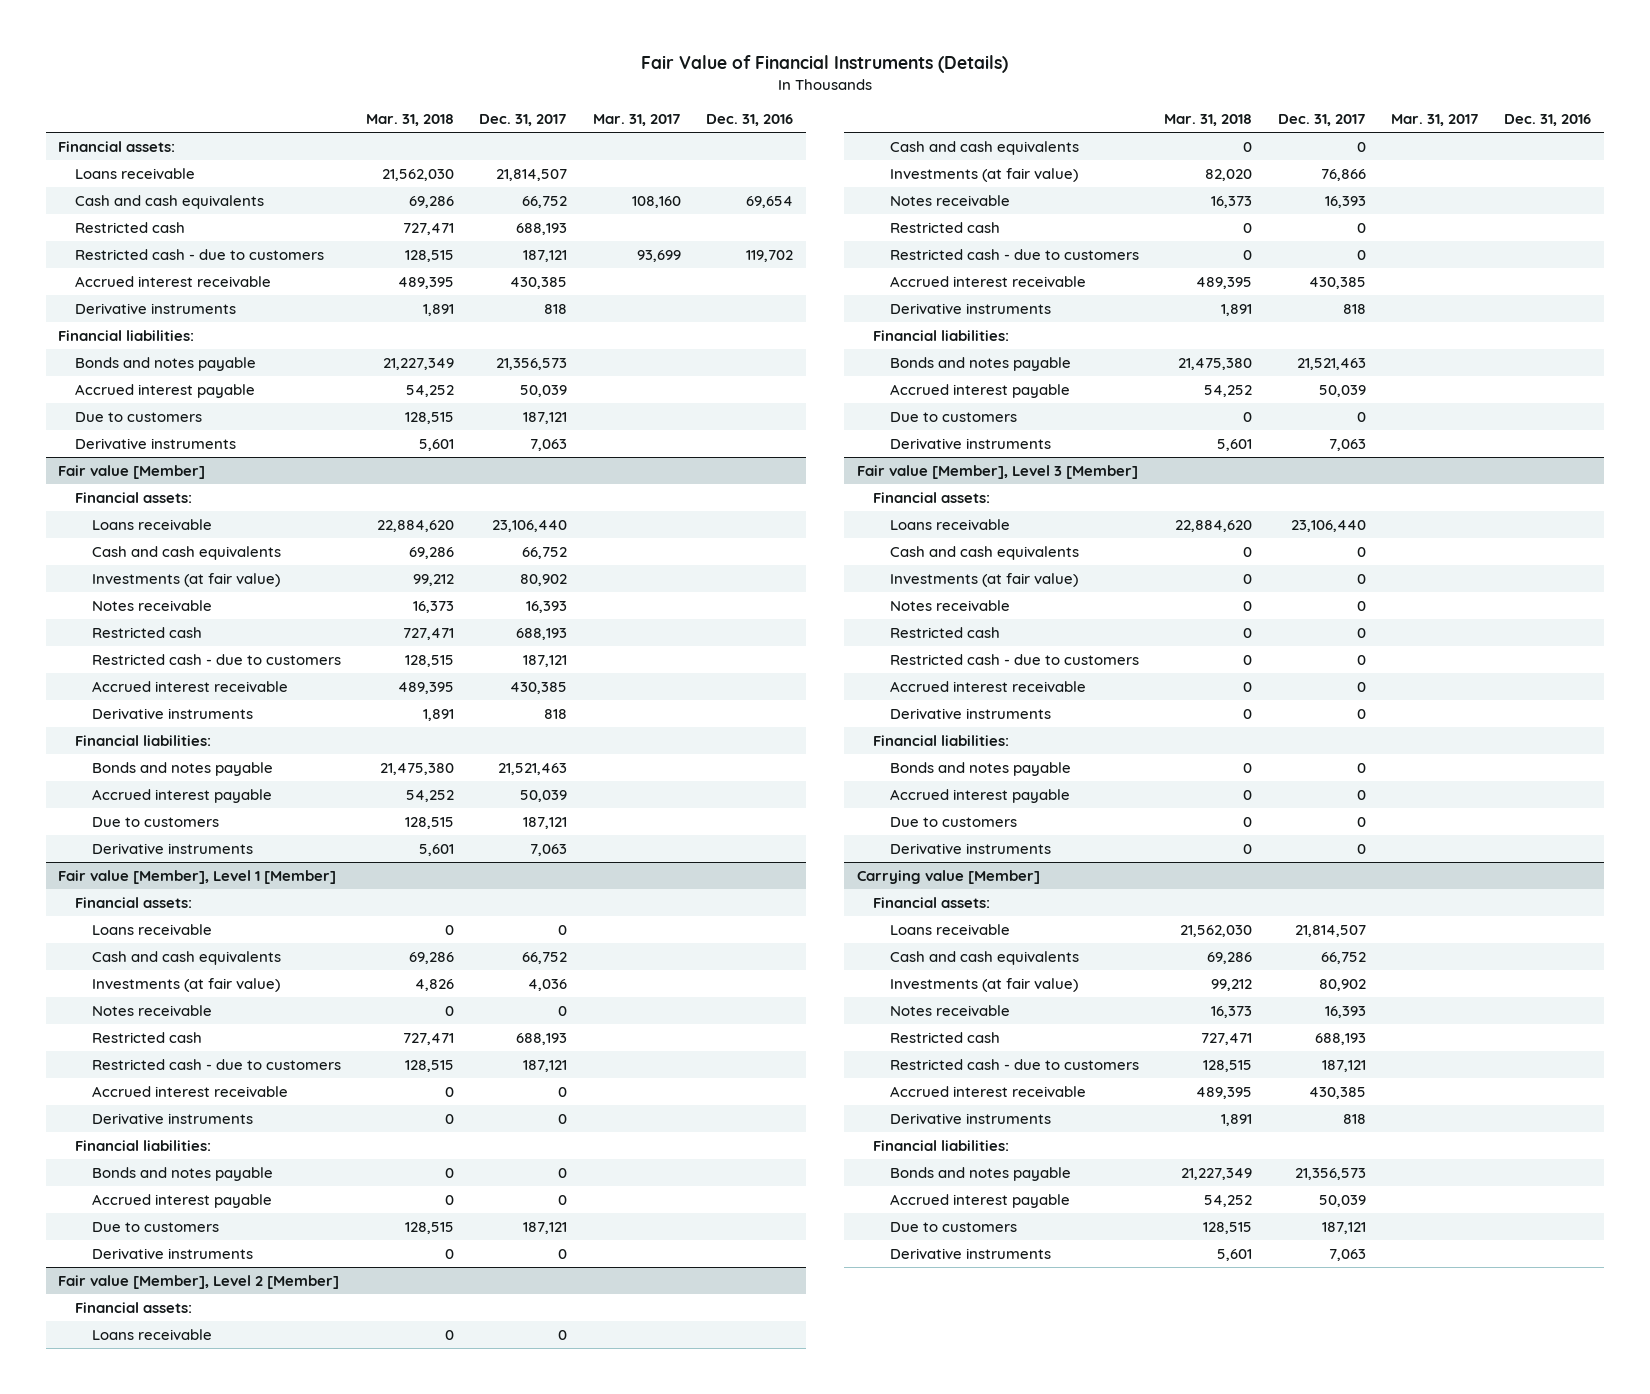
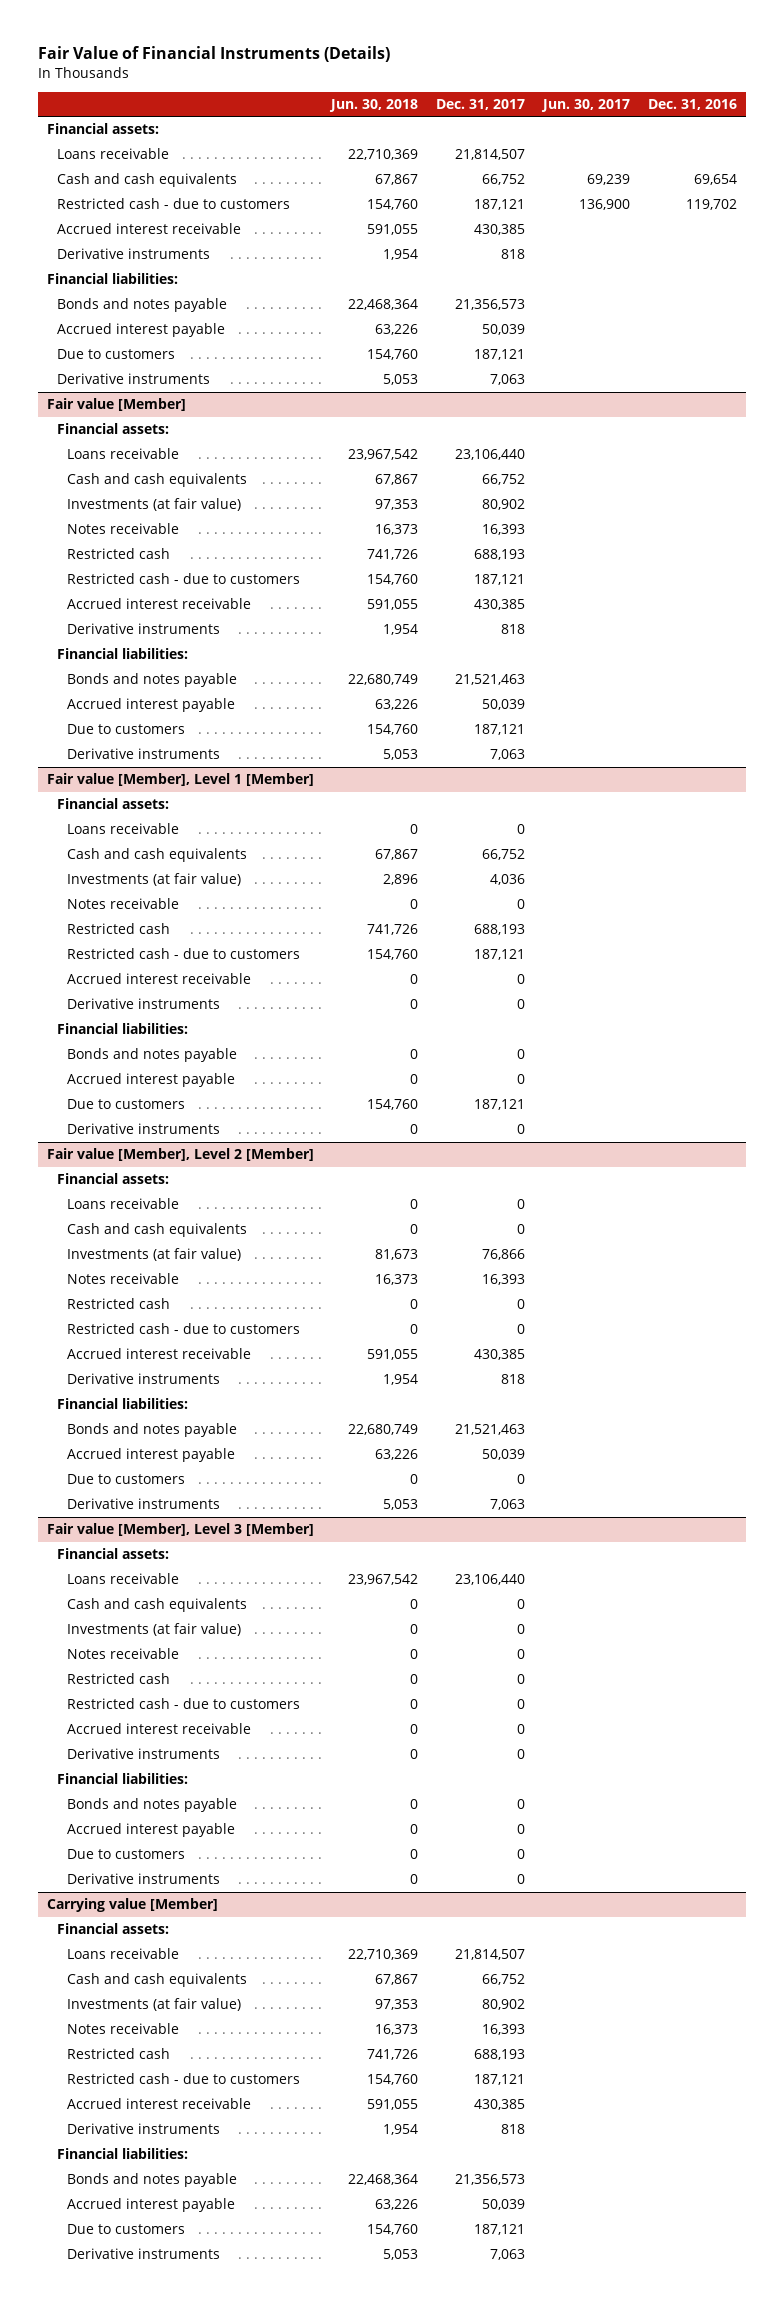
[365,114,454,127] Mar. 31, 2018 -> none
[592,114,681,127] Mar. 31, 2017 -> none
none -> [329,98,419,112] Jun. 30, 2018
none -> [541,98,631,112] Jun. 30, 2017
[74,221,185,233] Restricted cash -> none

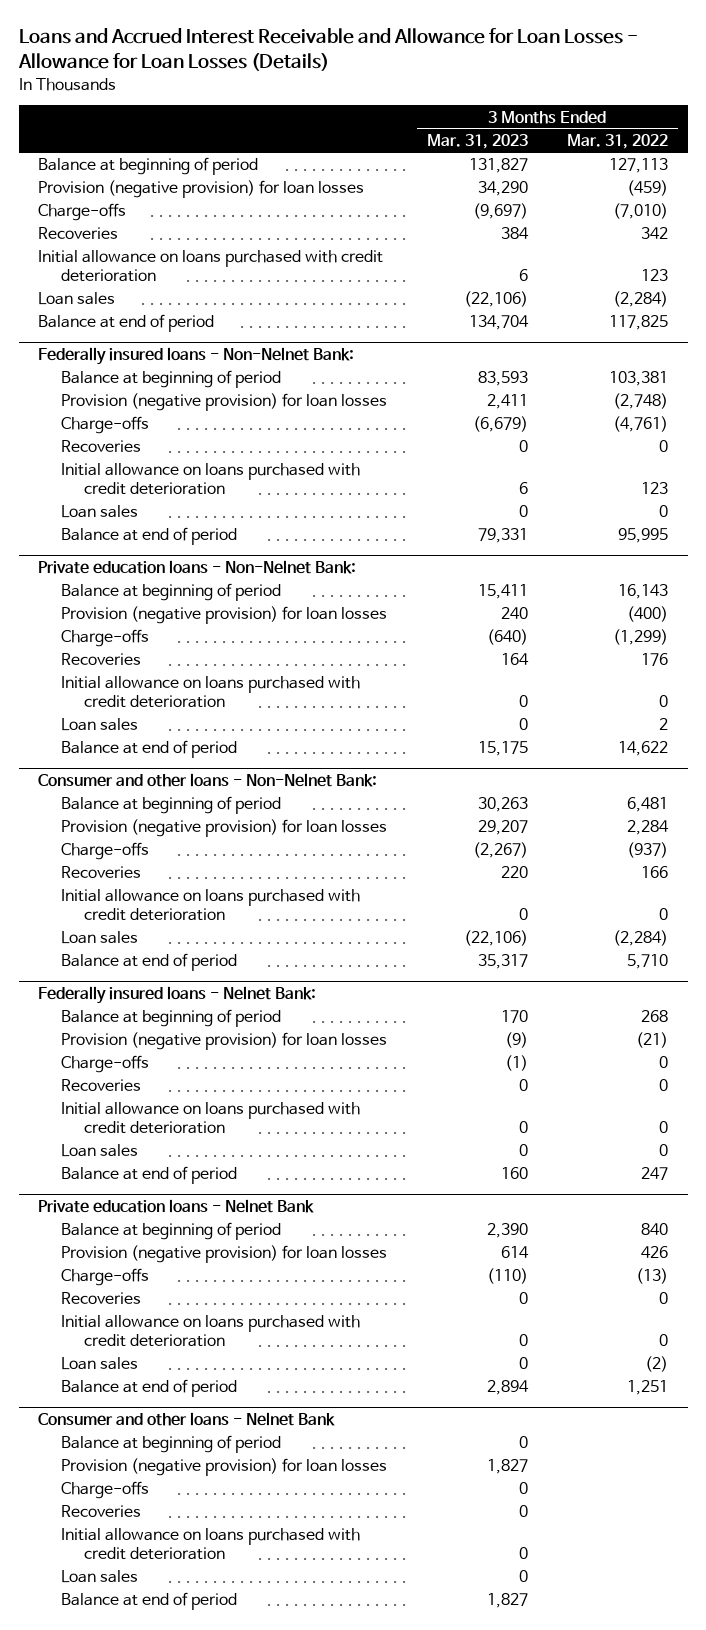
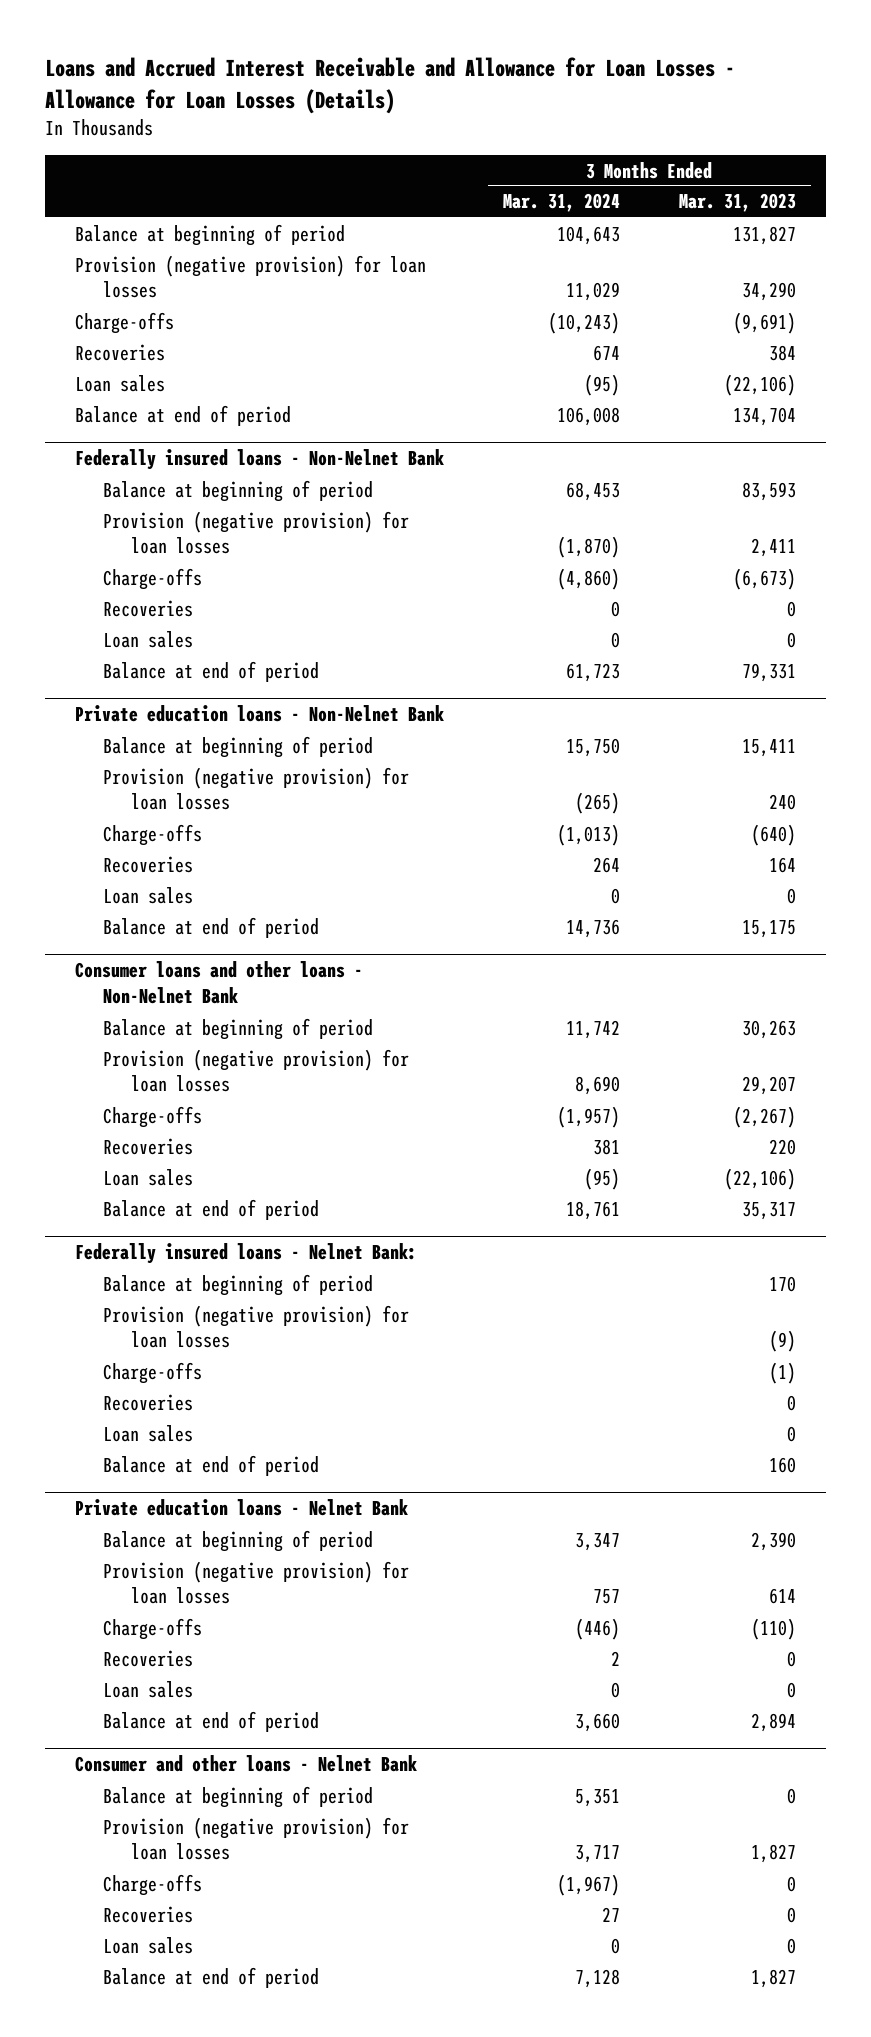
[567,134,669,150] Mar. 31, 2022 -> none
none -> [502,193,620,213] Mar. 31, 2024
[472,203,528,220] (9,697) -> [733,311,797,334] (9,691)
[38,250,384,283] Initial allowance on loans purchased with credit deterioration -> none
[38,346,355,365] Federally insured loans - Non-Nelnet Bank: -> [74,449,444,471] Federally insured loans - Non-Nelnet Bank
[472,416,528,433] (6,679) -> [733,567,797,590] (6,673)
[61,463,361,496] Initial allowance on loans purchased with credit deterioration -> none
[38,559,357,574] Private education loans - Non-Nelnet Bank: -> [74,705,444,723] Private education loans - Non-Nelnet Bank
[61,676,361,709] Initial allowance on loans purchased with credit deterioration -> none
[38,772,378,787] Consumer and other loans - Non-Nelnet Bank: -> [74,961,363,1005] Consumer loans and other loans - Non-Nelnet Bank
[61,889,361,922] Initial allowance on loans purchased with credit deterioration -> none
[61,1102,361,1135] Initial allowance on loans purchased with credit deterioration -> none
[61,1315,361,1348] Initial allowance on loans purchased with credit deterioration -> none
[61,1528,361,1561] Initial allowance on loans purchased with credit deterioration -> none

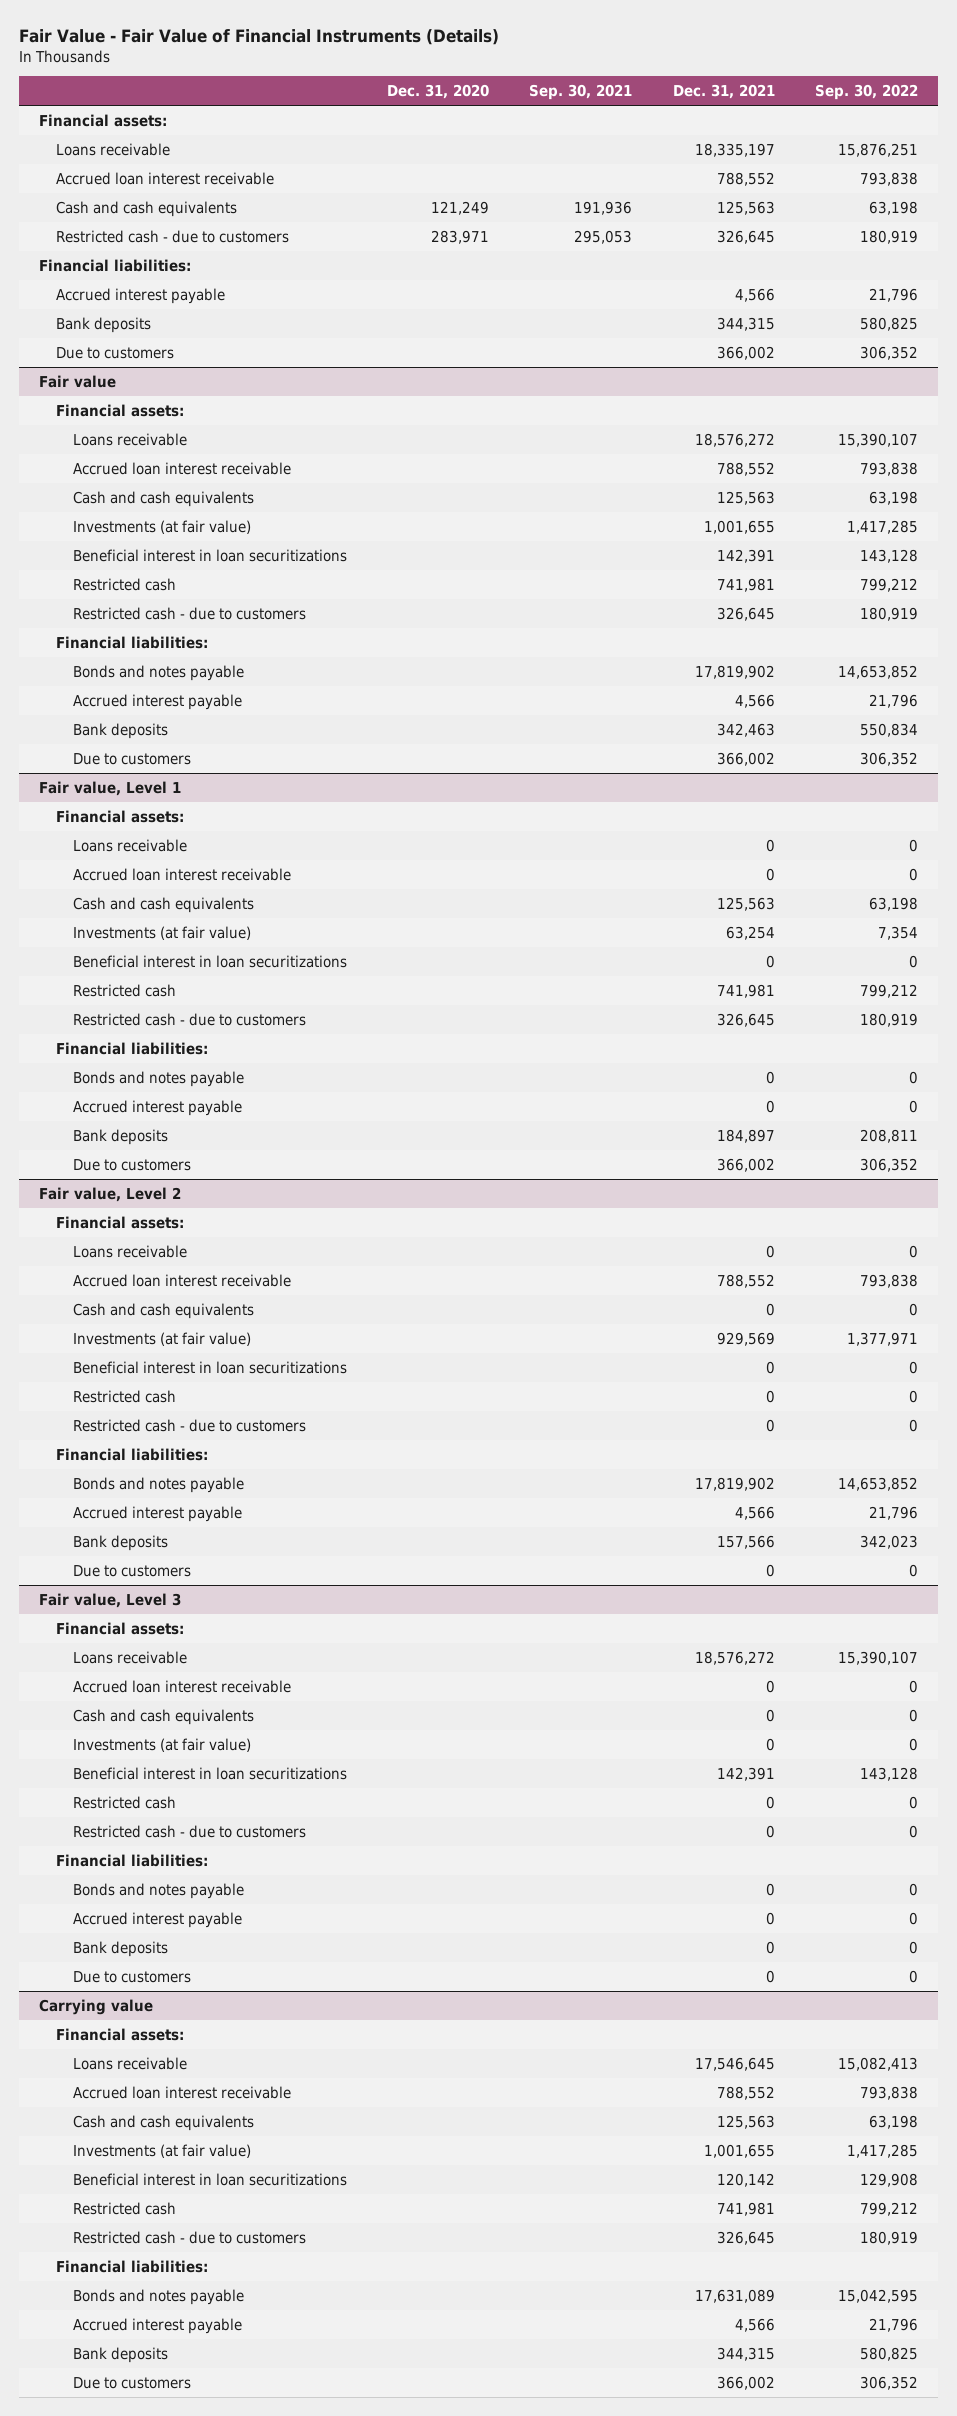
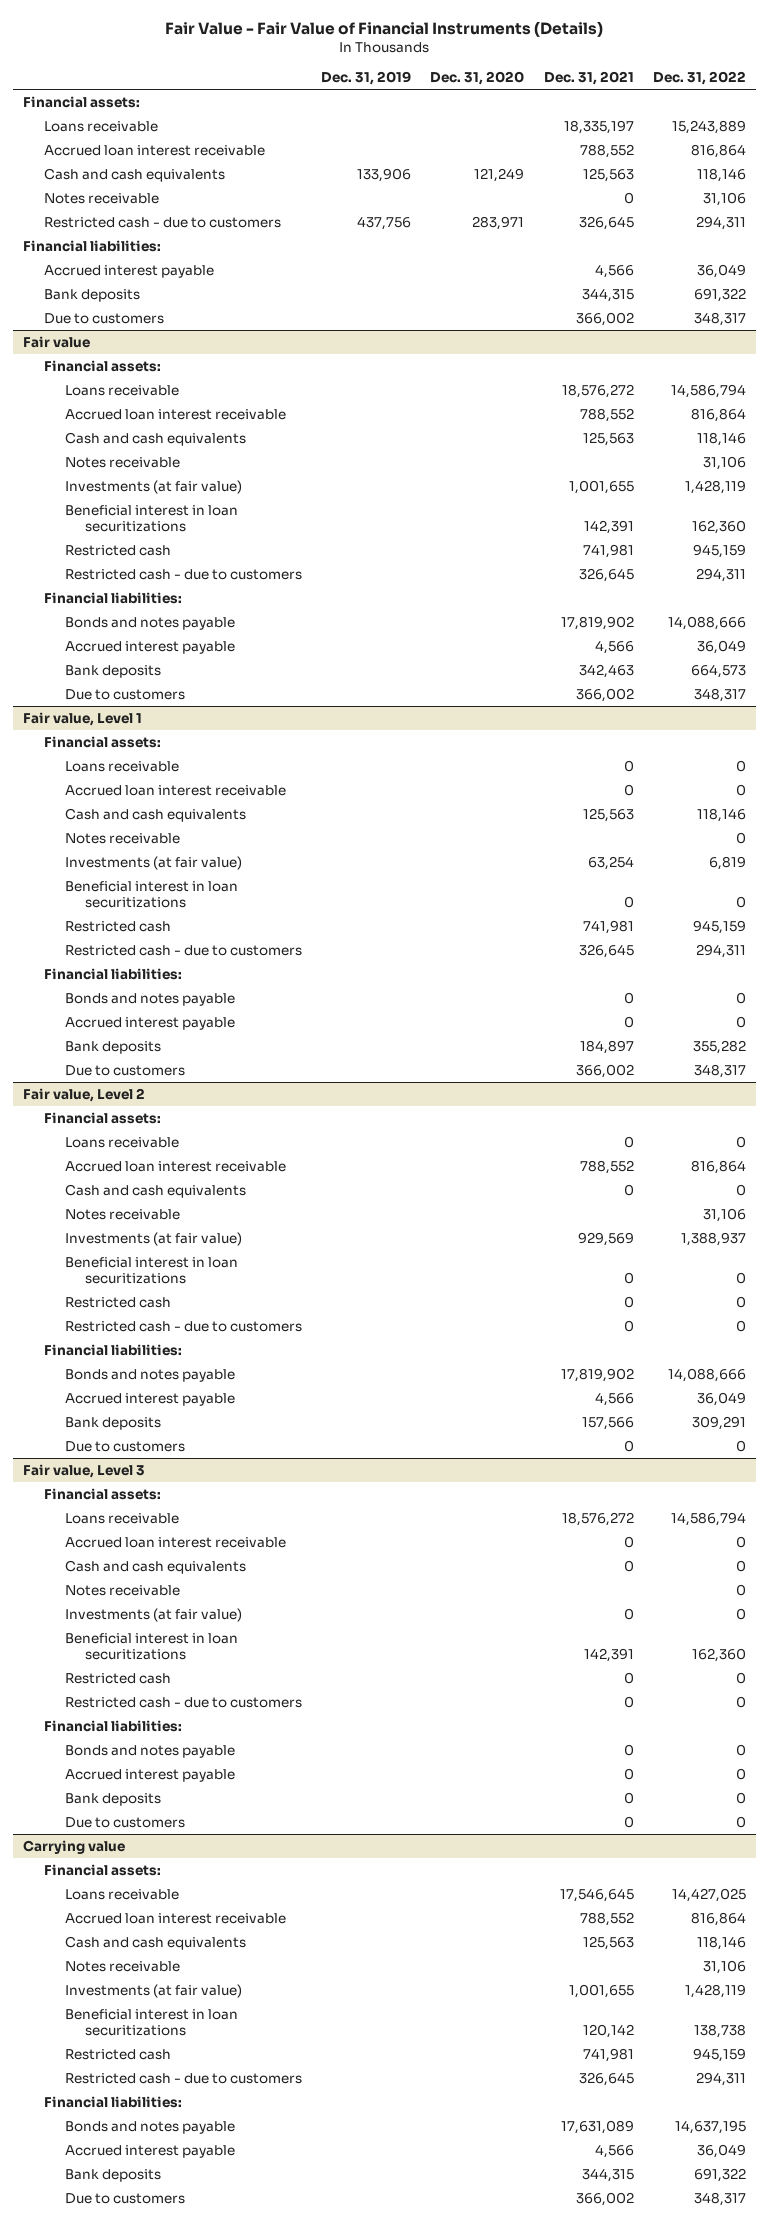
[529,84,633,101] Sep. 30, 2021 -> none
[814,84,918,101] Sep. 30, 2022 -> none
none -> [320,71,411,86] Dec. 31, 2019
none -> [653,71,747,86] Dec. 31, 2022
none -> [43,193,159,205] Notes receivable
none -> [64,457,180,469] Notes receivable
none -> [64,833,180,845] Notes receivable
none -> [64,1209,180,1221] Notes receivable
none -> [64,1585,180,1597] Notes receivable
none -> [64,1961,180,1973] Notes receivable

